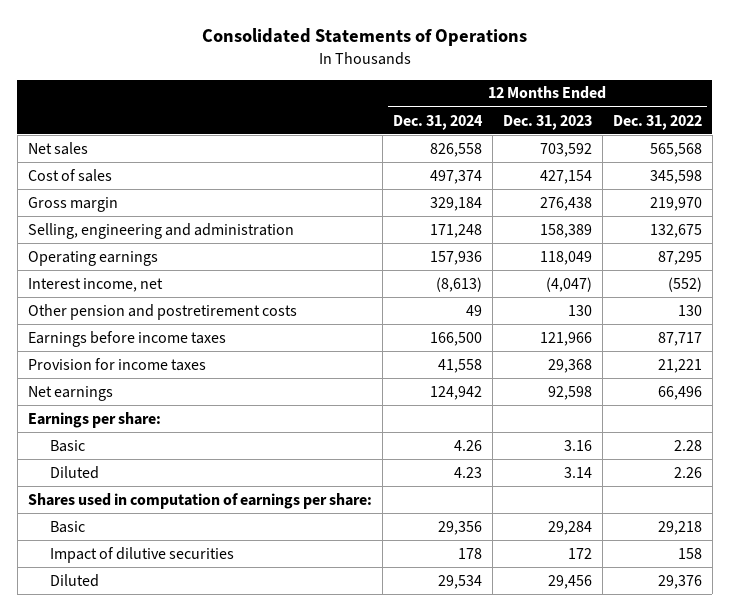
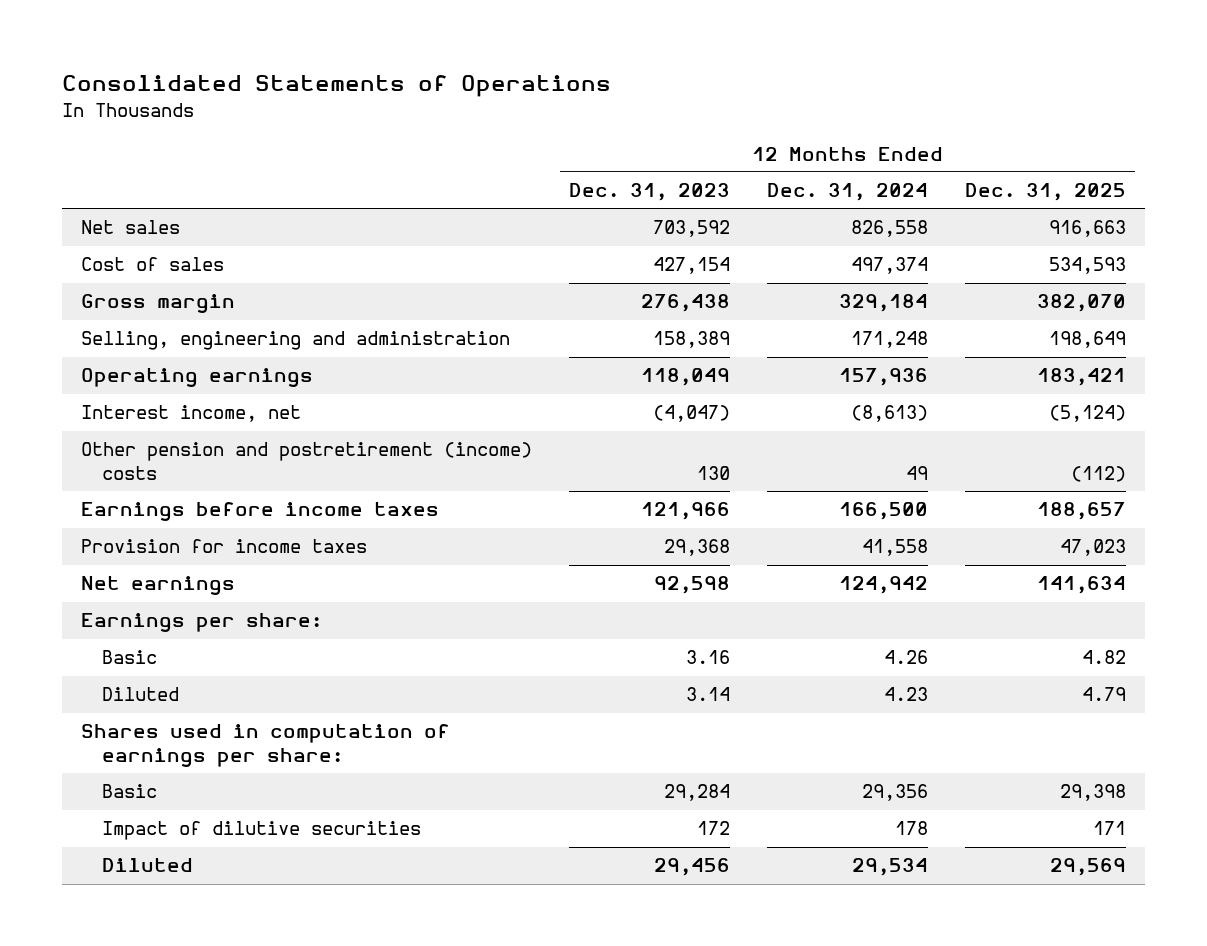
[612,114,702,130] Dec. 31, 2022 -> none
none -> [965,183,1127,202] Dec. 31, 2025
[27,303,297,320] Other pension and postretirement costs -> [80,442,532,480] Other pension and postretirement (income) costs

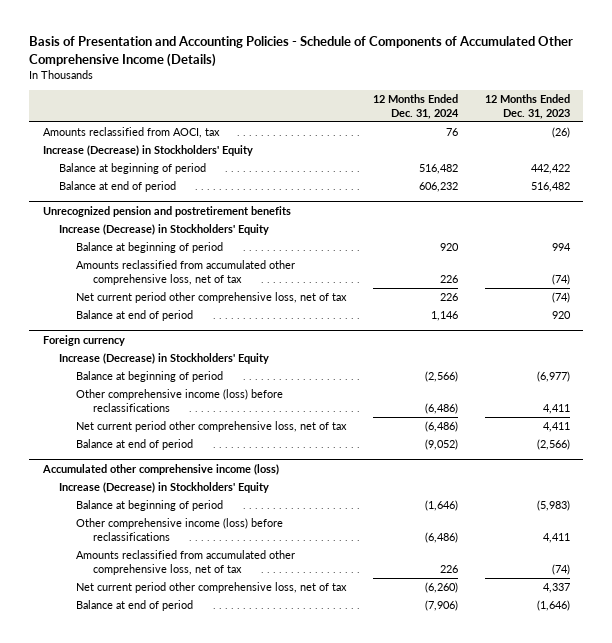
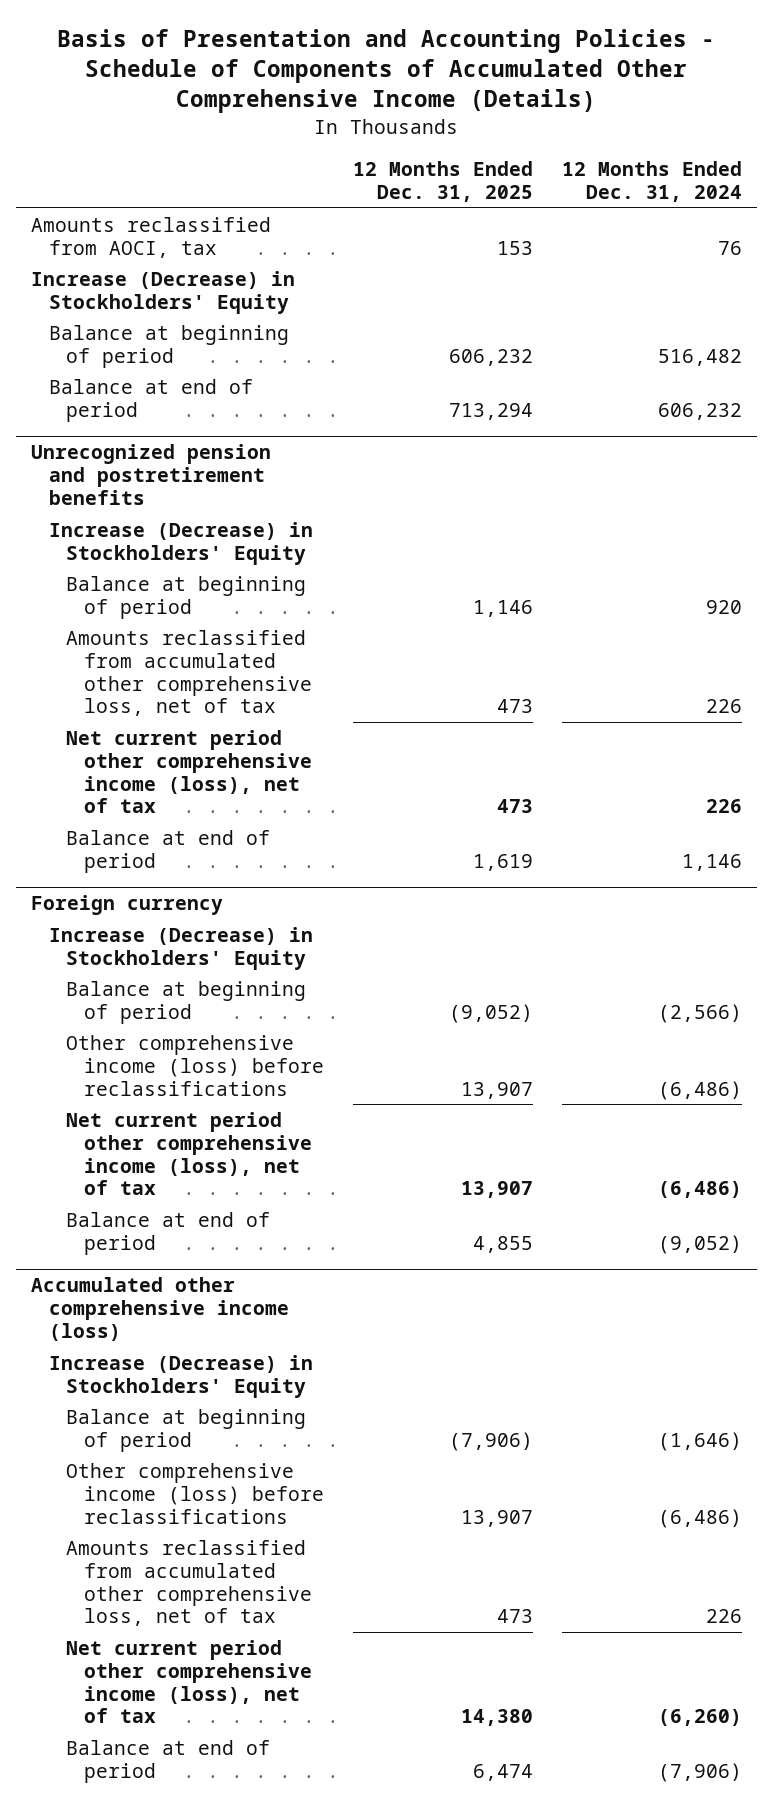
[484,93,570,119] 12 Months Ended Dec. 31, 2023 -> none
none -> [353,161,534,202] 12 Months Ended Dec. 31, 2025
[76,292,348,304] Net current period other comprehensive loss, net of tax -> [66,729,313,814] Net current period other comprehensive income (loss), net of tax
[76,421,348,433] Net current period other comprehensive loss, net of tax -> [66,1111,313,1196] Net current period other comprehensive income (loss), net of tax
[76,582,348,594] Net current period other comprehensive loss, net of tax -> [66,1639,313,1724] Net current period other comprehensive income (loss), net of tax

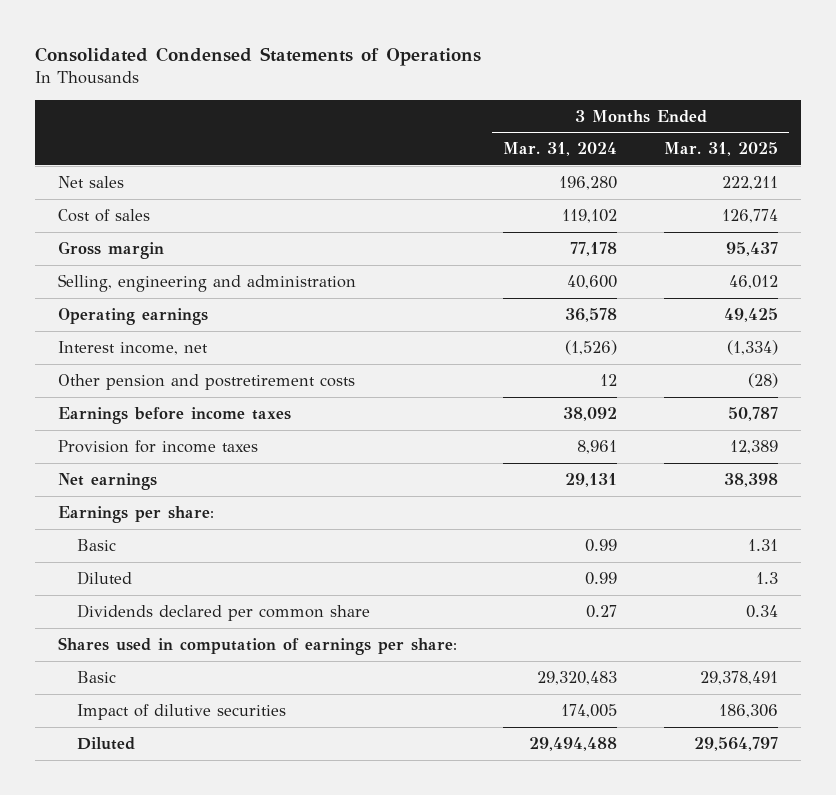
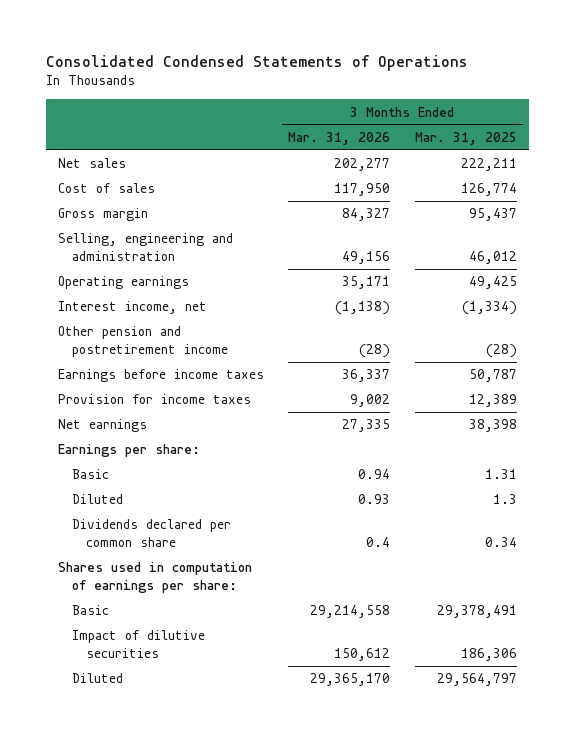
[503,142,618,157] Mar. 31, 2024 -> none
none -> [288,131,391,145] Mar. 31, 2026
[57,374,355,391] Other pension and postretirement costs -> [57,326,229,357] Other pension and postretirement income

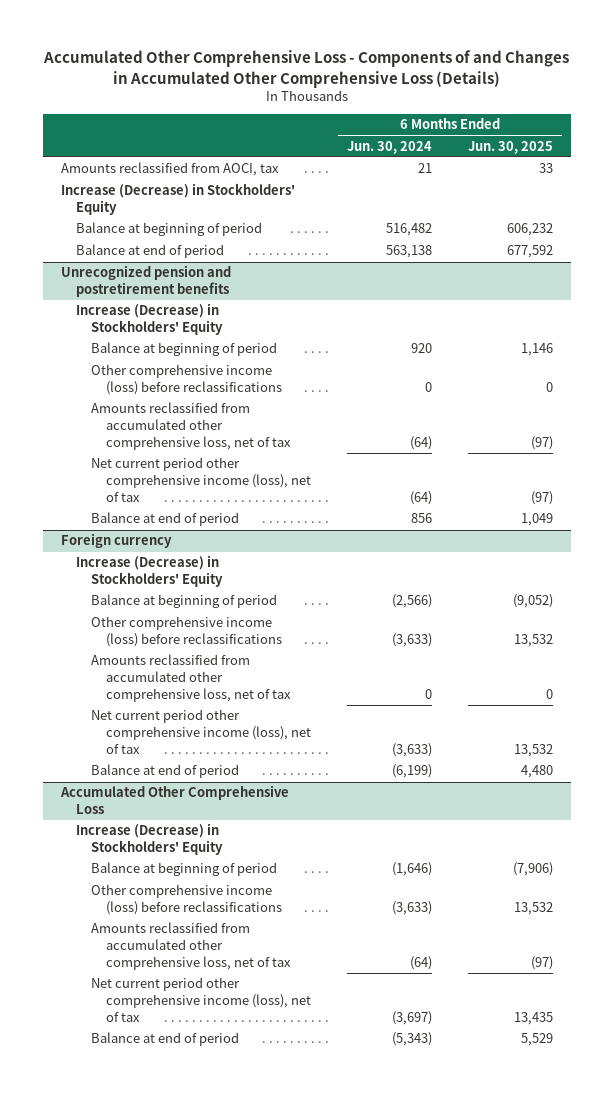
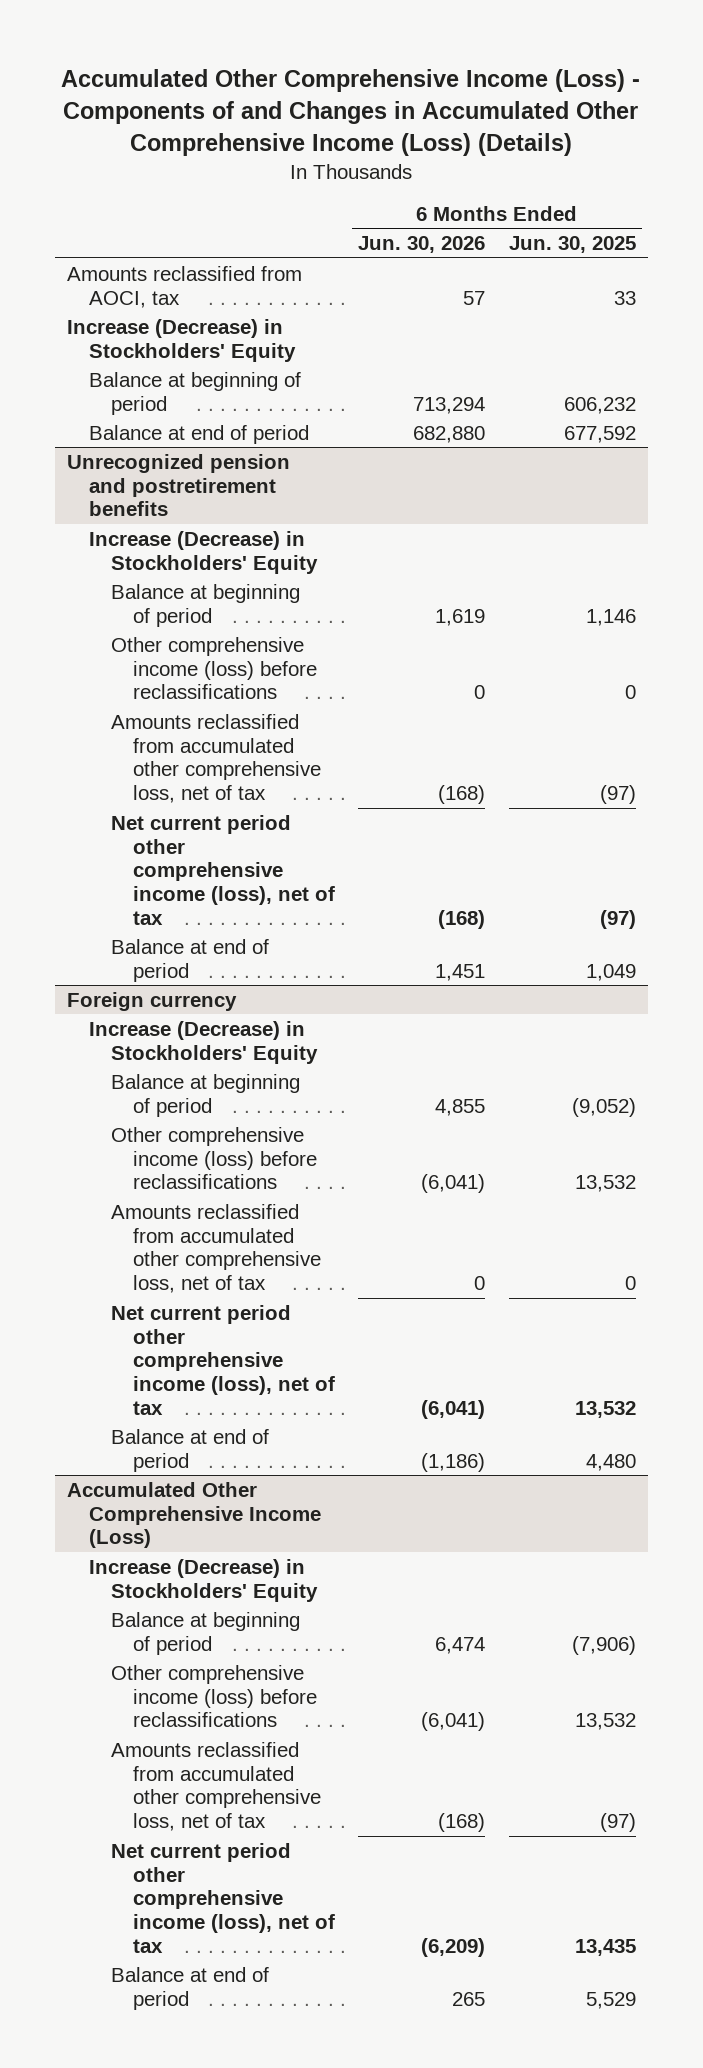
[42,50,569,88] Accumulated Other Comprehensive Loss - Components of and Changes in Accumulated Other Comprehensive Loss (Details) -> [61,68,641,156] Accumulated Other Comprehensive Income (Loss) - Components of and Changes in Accumulated Other Comprehensive Income (Loss) (Details)
[346,140,432,154] Jun. 30, 2024 -> none
none -> [358,236,486,254] Jun. 30, 2026
[60,785,290,815] Accumulated Other Comprehensive Loss -> [66,1481,321,1549] Accumulated Other Comprehensive Income (Loss)

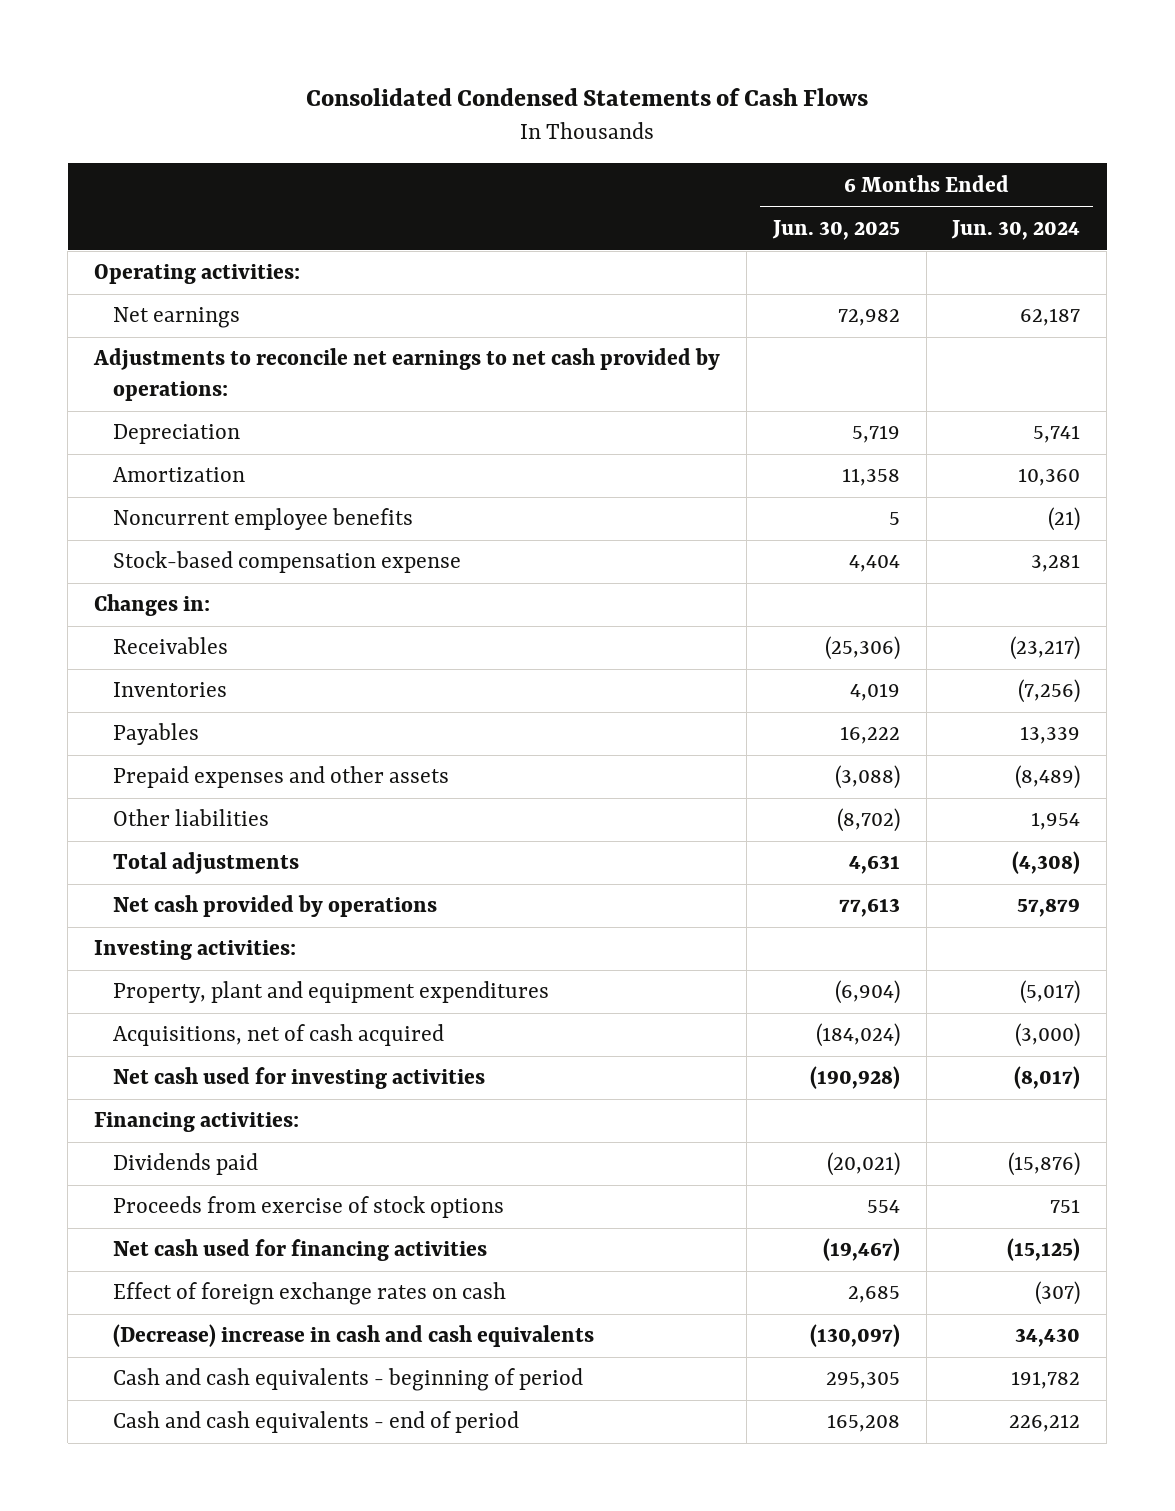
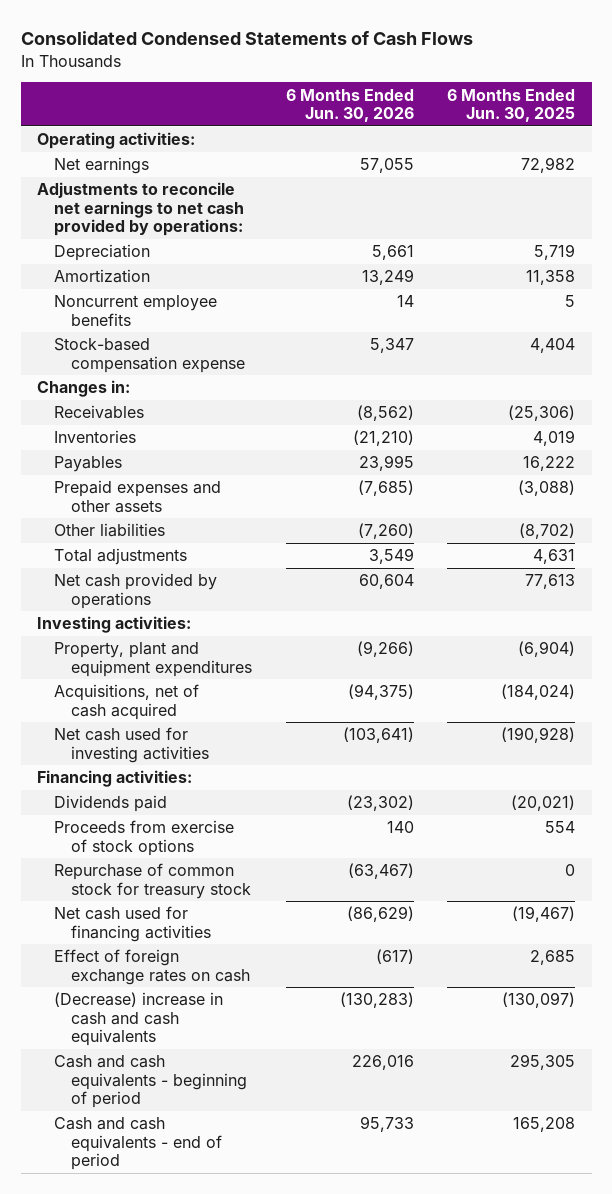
[951,219,1081,240] Jun. 30, 2024 -> none
none -> [285,88,414,122] 6 Months Ended Jun. 30, 2026
none -> [54,863,252,899] Repurchase of common stock for treasury stock

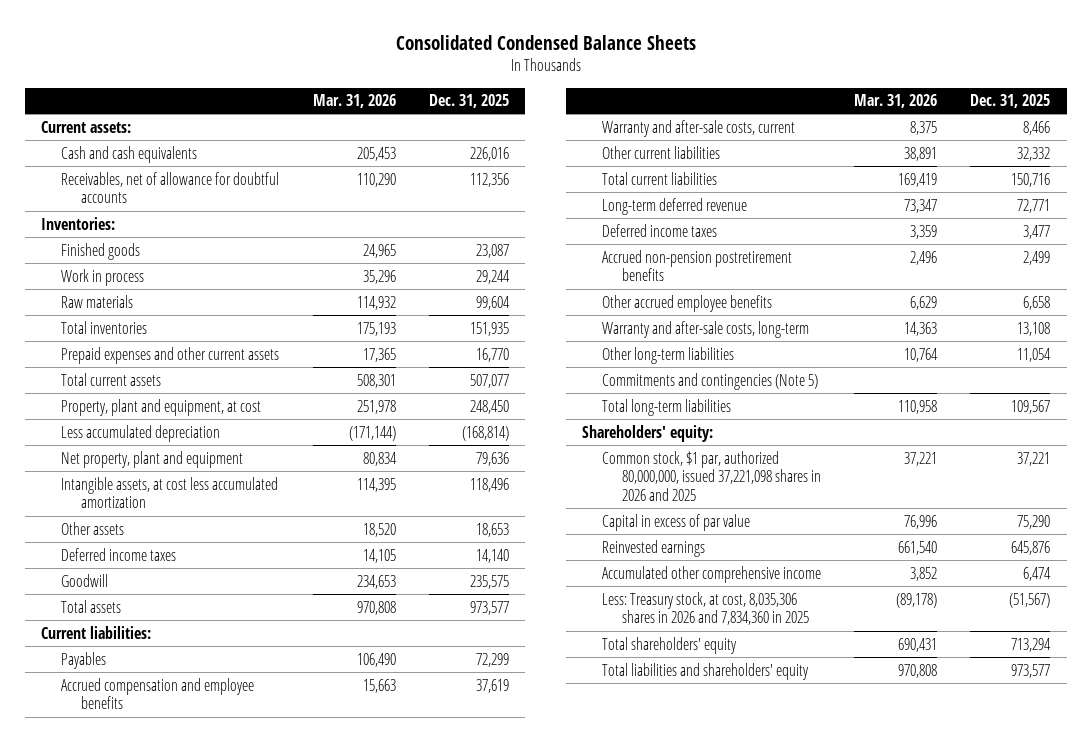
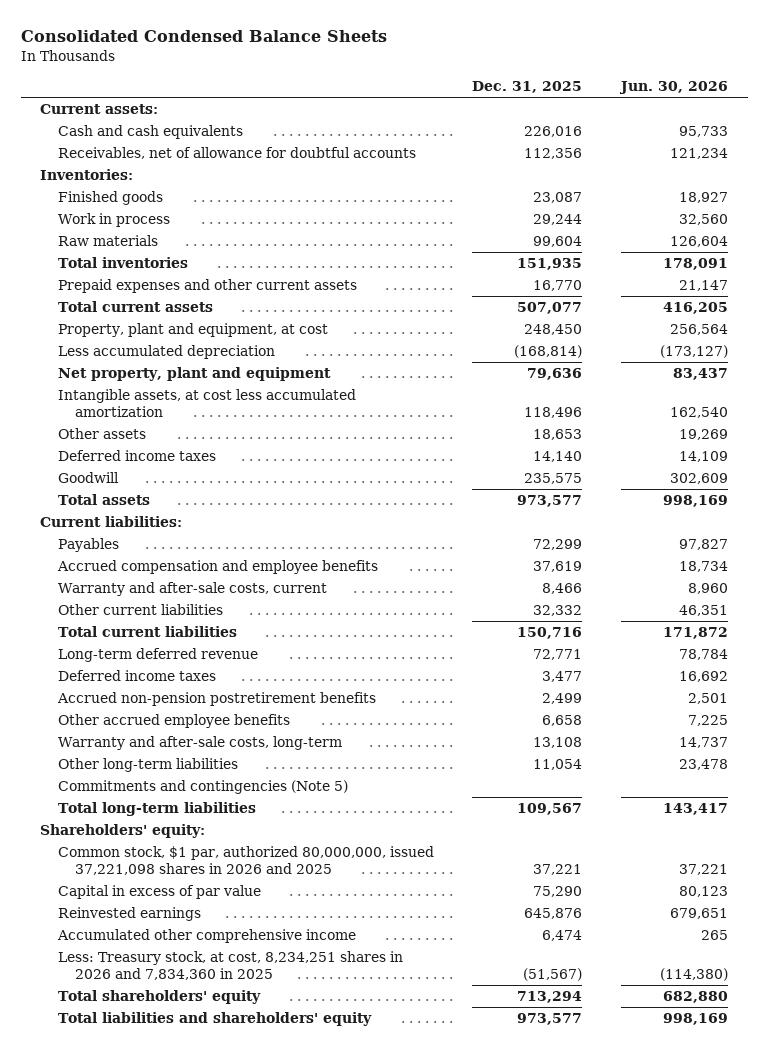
[312,94,396,109] Mar. 31, 2026 -> none
none -> [619,81,729,95] Jun. 30, 2026
[602,591,810,626] Less: Treasury stock, at cost, 8,035,306 shares in 2026 and 7,834,360 in 2025 -> [57,951,403,981] Less: Treasury stock, at cost, 8,234,251 shares in 2026 and 7,834,360 in 2025

